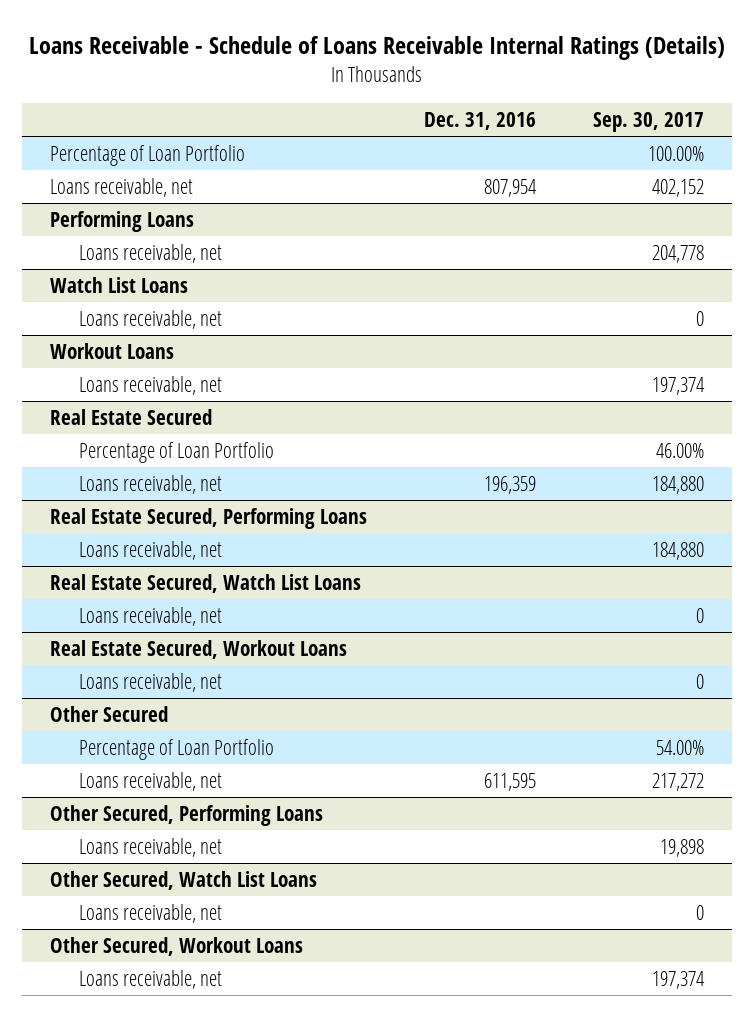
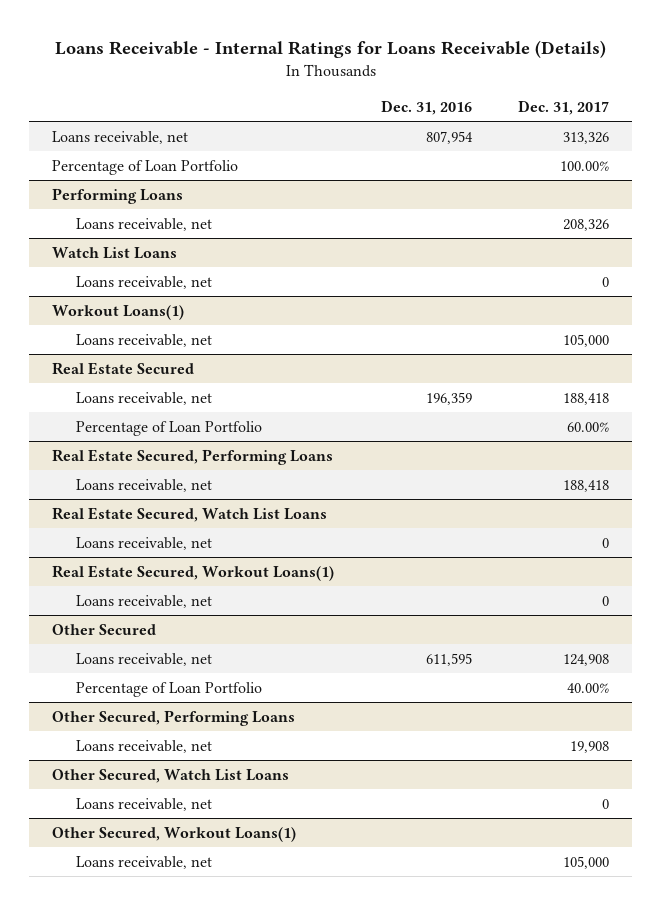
[29,36,726,61] Loans Receivable - Schedule of Loans Receivable Internal Ratings (Details) -> [54,39,606,58] Loans Receivable - Internal Ratings for Loans Receivable (Details)
[592,112,704,133] Sep. 30, 2017 -> none
none -> [518,99,610,115] Dec. 31, 2017
[50,145,246,167] Percentage of Loan Portfolio -> [51,159,238,175] Percentage of Loan Portfolio
[50,343,175,360] Workout Loans -> [51,304,184,320] Workout Loans(1)
[78,442,274,464] Percentage of Loan Portfolio -> [75,420,262,436] Percentage of Loan Portfolio
[50,640,348,660] Real Estate Secured, Workout Loans -> [51,564,334,581] Real Estate Secured, Workout Loans(1)
[78,739,274,761] Percentage of Loan Portfolio -> [75,681,262,697] Percentage of Loan Portfolio
[50,937,304,957] Other Secured, Workout Loans -> [51,826,296,842] Other Secured, Workout Loans(1)

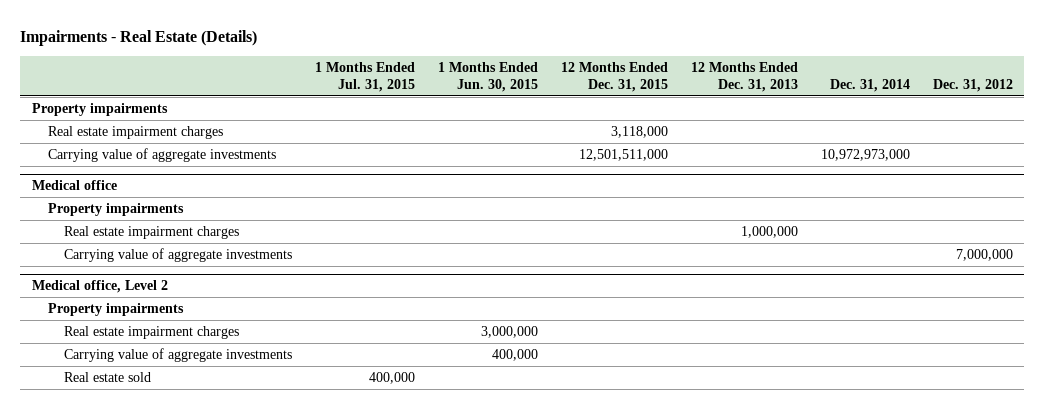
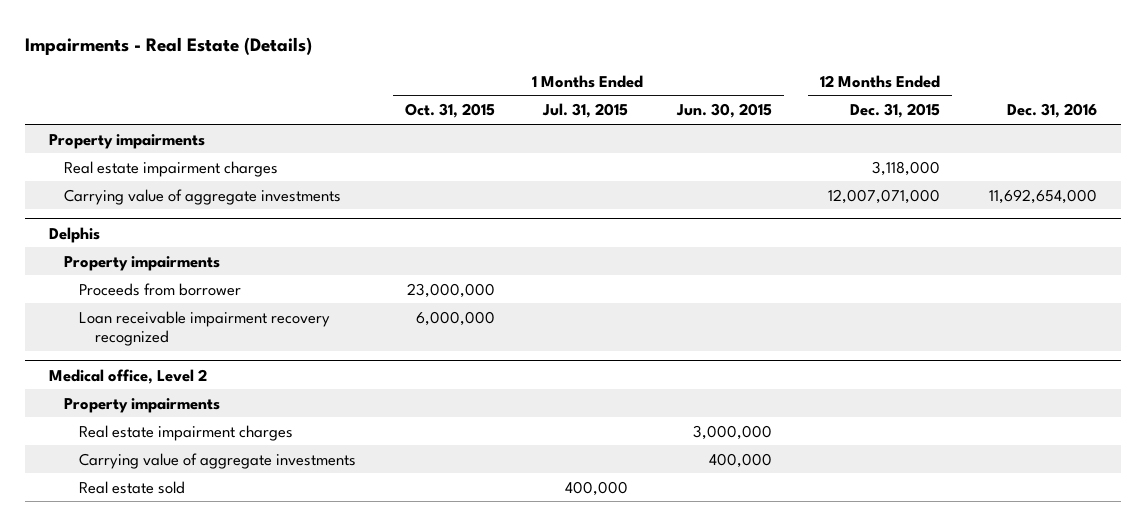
[690,61,798,93] 12 Months Ended Dec. 31, 2013 -> none
[829,79,910,93] Dec. 31, 2014 -> none
[932,79,1013,93] Dec. 31, 2012 -> none
none -> [404,103,495,119] Oct. 31, 2015
none -> [1006,103,1097,119] Dec. 31, 2016
[31,180,117,191] Medical office -> none
[47,202,184,216] Property impairments -> none
[63,225,239,239] Real estate impairment charges -> none
[63,247,292,262] Carrying value of aggregate investments -> none
[578,148,668,161] 12,501,511,000 -> [828,188,941,204] 12,007,071,000
none -> [48,226,100,243] Delphis
none -> [64,255,221,271] Property impairments
none -> [79,282,242,296] Proceeds from borrower
none -> [79,310,331,347] Loan receivable impairment recovery recognized

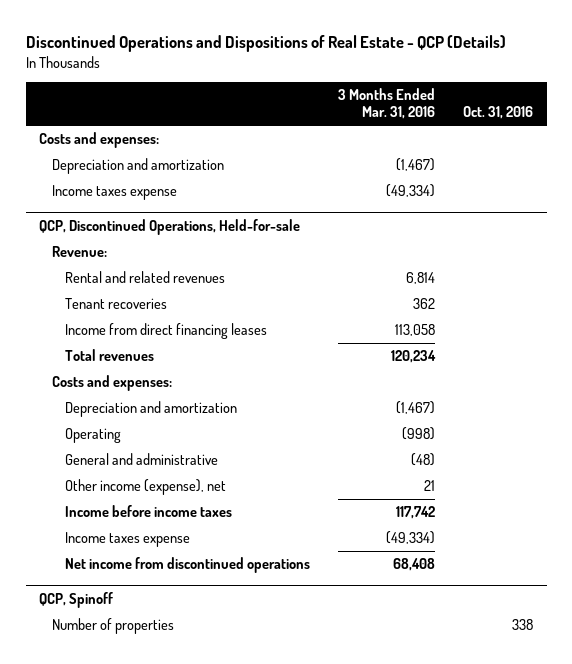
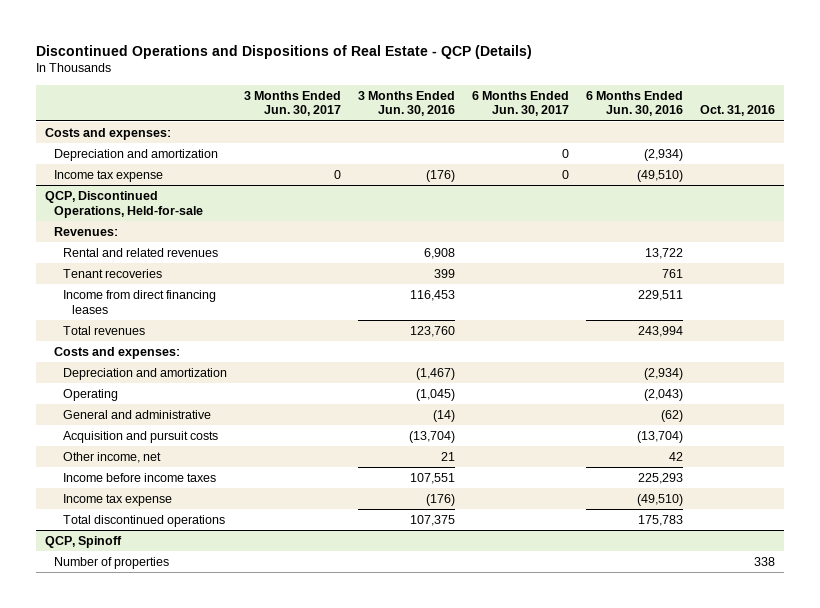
[338,88,436,120] 3 Months Ended Mar. 31, 2016 -> none
none -> [244,90,342,117] 3 Months Ended Jun. 30, 2017
none -> [358,90,456,117] 3 Months Ended Jun. 30, 2016
none -> [472,90,570,117] 6 Months Ended Jun. 30, 2017
none -> [586,90,684,117] 6 Months Ended Jun. 30, 2016
[52,185,178,201] Income taxes expense -> [54,170,164,183] Income tax expense
[52,246,108,258] Revenue: -> [54,227,119,237] Revenues:
none -> [63,431,219,444] Acquisition and pursuit costs
[65,479,227,496] Other income (expense), net -> [63,452,162,464] Other income, net
[65,532,191,548] Income taxes expense -> [63,494,173,507] Income tax expense
[65,557,311,574] Net income from discontinued operations -> [63,515,226,528] Total discontinued operations

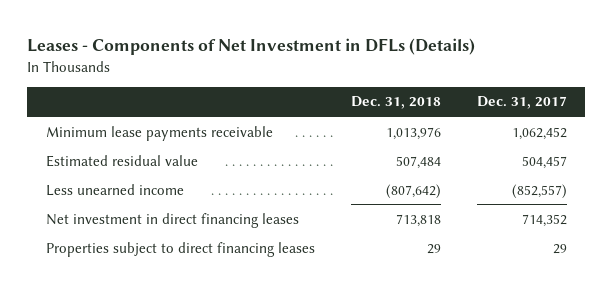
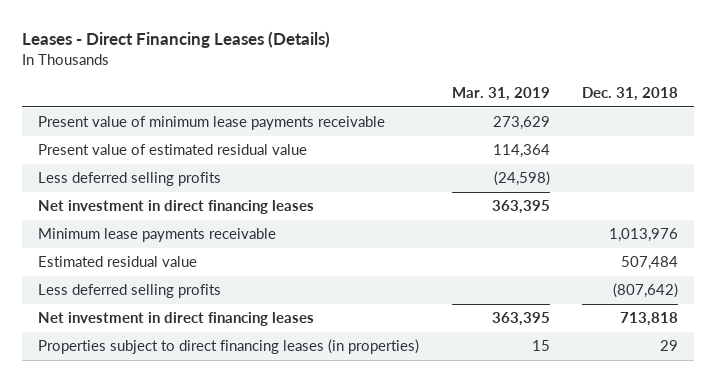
[27,38,476,56] Leases - Components of Net Investment in DFLs (Details) -> [22,30,331,48] Leases - Direct Financing Leases (Details)
[476,96,567,110] Dec. 31, 2017 -> none
none -> [451,87,550,102] Mar. 31, 2019
none -> [38,116,386,131] Present value of minimum lease payments receivable
none -> [38,144,308,156] Present value of estimated residual value
none -> [38,172,222,187] Less deferred selling profits
none -> [38,200,315,215] Net investment in direct financing leases
[45,183,184,196] Less unearned income -> [38,284,222,299] Less deferred selling profits
[45,241,315,257] Properties subject to direct financing leases -> [38,339,420,355] Properties subject to direct financing leases (in properties)

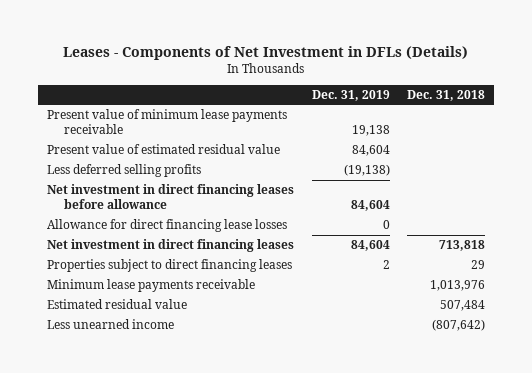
[22,30,331,48] Leases - Direct Financing Leases (Details) -> [63,45,469,60] Leases - Components of Net Investment in DFLs (Details)
[451,87,550,102] Mar. 31, 2019 -> none
none -> [311,89,390,101] Dec. 31, 2019
[38,200,315,215] Net investment in direct financing leases -> [46,184,294,210] Net investment in direct financing leases before allowance
none -> [46,219,287,233] Allowance for direct financing lease losses
[38,312,315,327] Net investment in direct financing leases -> [46,239,294,253] Net investment in direct financing leases
none -> [46,259,292,273] Properties subject to direct financing leases
[38,339,420,355] Properties subject to direct financing leases (in properties) -> none
[38,284,222,299] Less deferred selling profits -> [46,319,174,330] Less unearned income

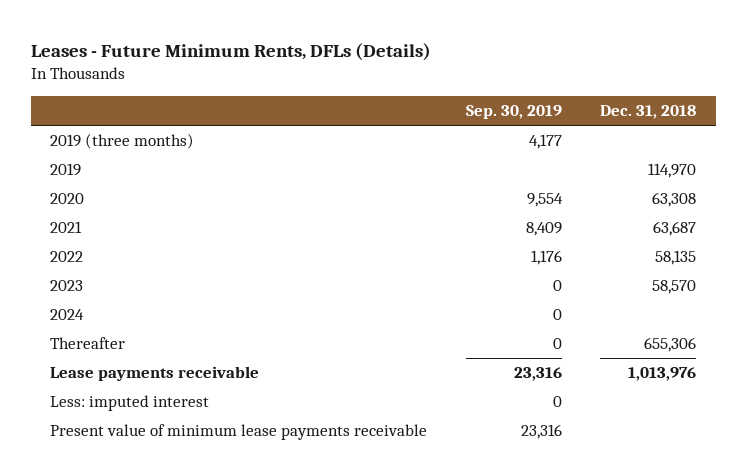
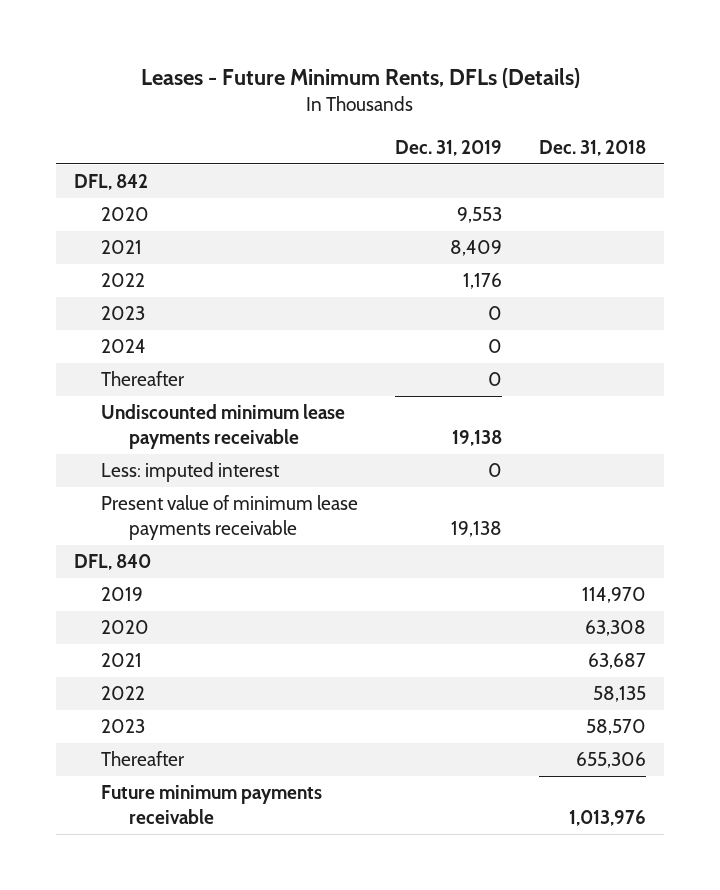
[465,105,562,120] Sep. 30, 2019 -> none
none -> [395,139,503,156] Dec. 31, 2019
[50,133,195,150] 2019 (three months) -> none
none -> [74,174,149,191] DFL, 842
none -> [101,207,150,222] 2020
none -> [101,240,143,255] 2021
none -> [101,273,146,288] 2022
none -> [101,306,146,321] 2023
[50,309,85,321] 2024 -> [101,339,147,354] 2024
none -> [101,371,186,387] Thereafter
none -> [101,404,346,449] Undiscounted minimum lease payments receivable
[50,395,210,412] Less: imputed interest -> [101,462,281,483] Less: imputed interest
[50,424,428,441] Present value of minimum lease payments receivable -> [101,495,359,540] Present value of minimum lease payments receivable
none -> [74,554,152,571] DFL, 840
[50,366,260,382] Lease payments receivable -> [101,785,323,824] Future minimum payments receivable

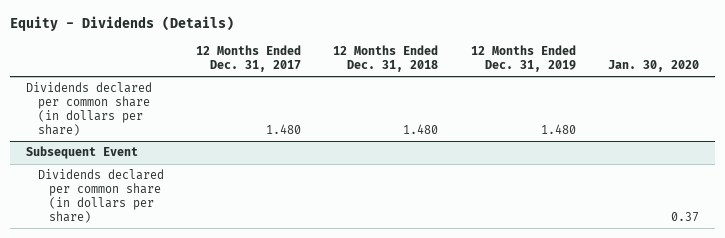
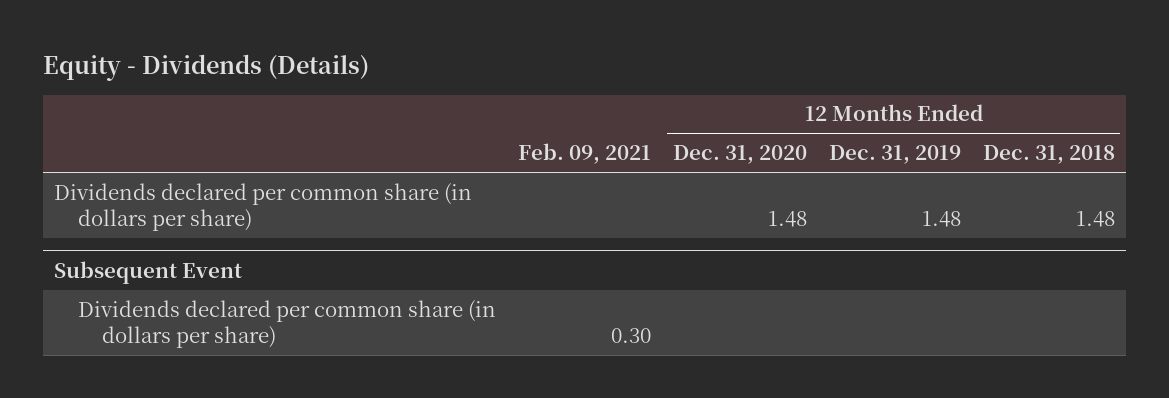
[195,44,301,72] 12 Months Ended Dec. 31, 2017 -> none
[608,59,700,72] Jan. 30, 2020 -> none
none -> [517,143,651,165] Feb. 09, 2021
none -> [672,145,807,165] Dec. 31, 2020
[403,123,439,134] 1.480 -> [1075,210,1115,227] 1.48
[540,123,576,134] 1.480 -> [921,210,961,227] 1.48

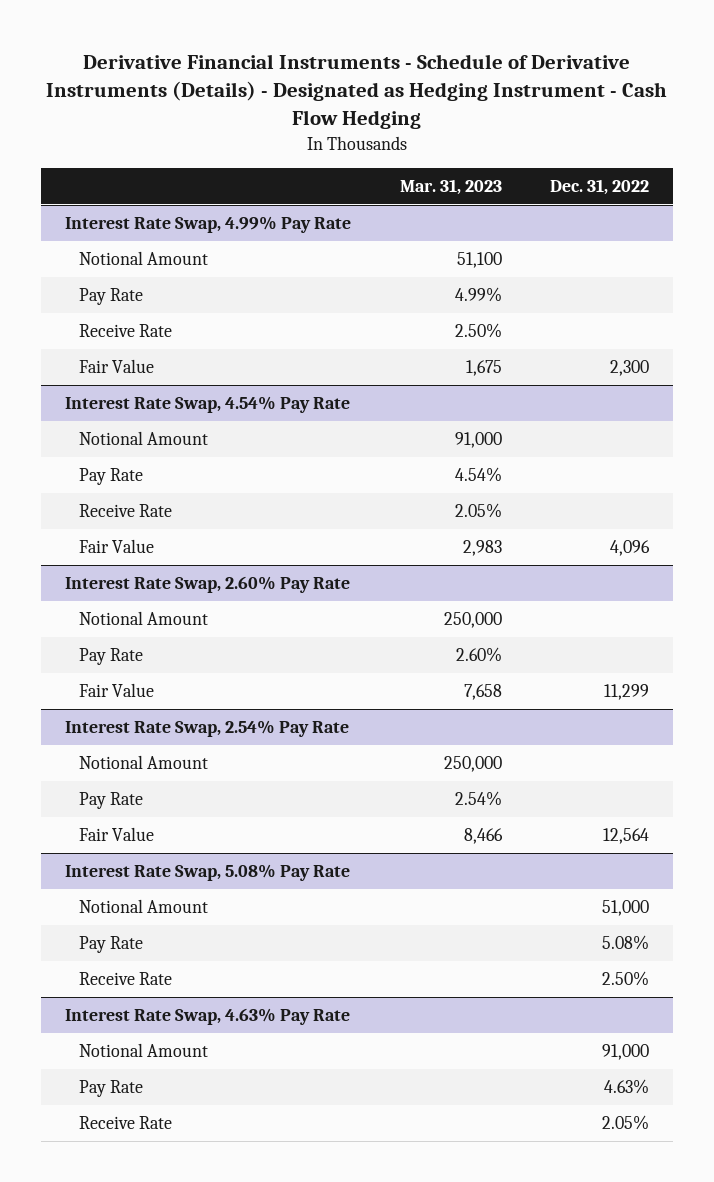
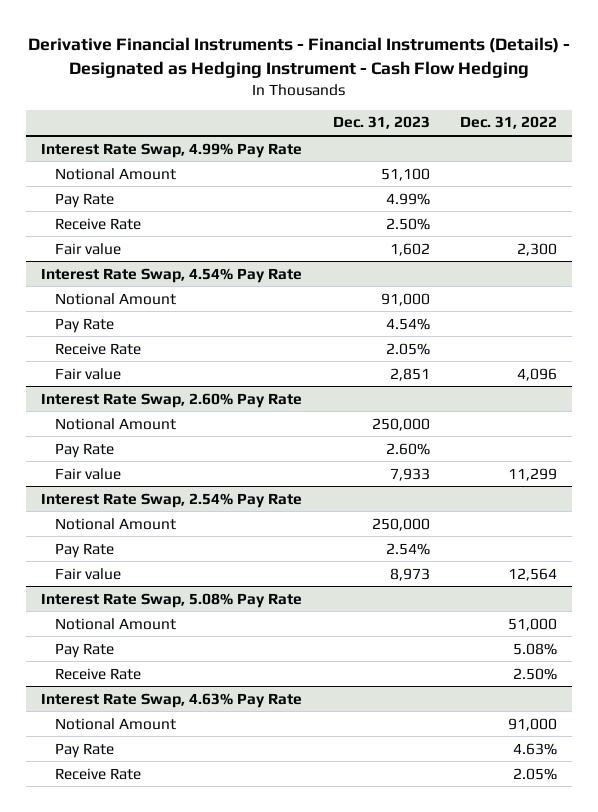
[46,54,668,130] Derivative Financial Instruments - Schedule of Derivative Instruments (Details) - Designated as Hedging Instrument - Cash Flow Hedging -> [28,37,571,78] Derivative Financial Instruments - Financial Instruments (Details) - Designated as Hedging Instrument - Cash Flow Hedging
[399,179,502,196] Mar. 31, 2023 -> none
none -> [332,116,430,130] Dec. 31, 2023
[78,359,154,374] Fair Value -> [54,242,121,255] Fair value
[78,539,154,554] Fair Value -> [54,367,121,380] Fair value
[78,683,154,698] Fair Value -> [54,467,121,480] Fair value
[78,827,154,842] Fair Value -> [54,567,121,580] Fair value

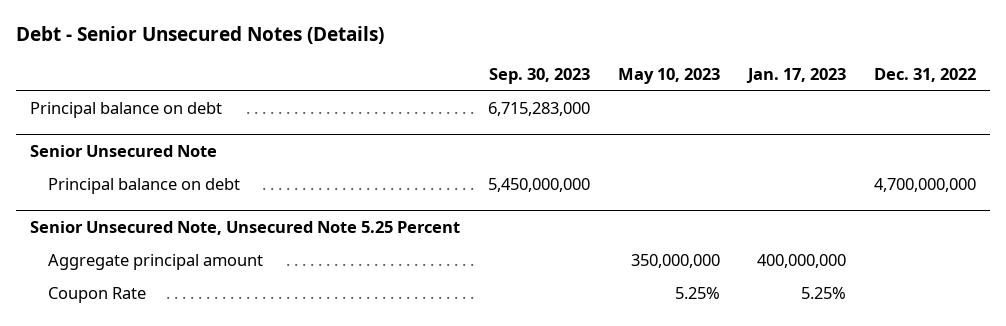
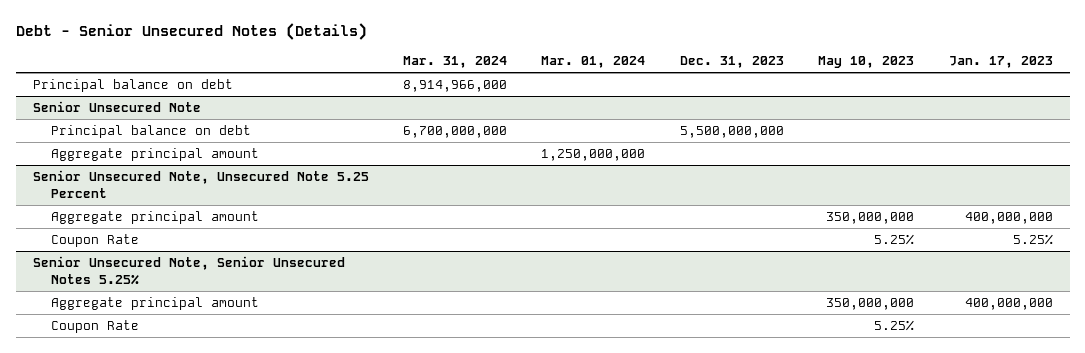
[488,68,590,85] Sep. 30, 2023 -> none
[873,68,976,83] Dec. 31, 2022 -> none
none -> [403,56,508,69] Mar. 31, 2024
none -> [541,56,646,69] Mar. 01, 2024
none -> [679,56,784,69] Dec. 31, 2023
none -> [50,148,259,162] Aggregate principal amount
none -> [32,256,345,286] Senior Unsecured Note, Senior Unsecured Notes 5.25%
none -> [50,297,259,311] Aggregate principal amount
none -> [50,320,139,334] Coupon Rate

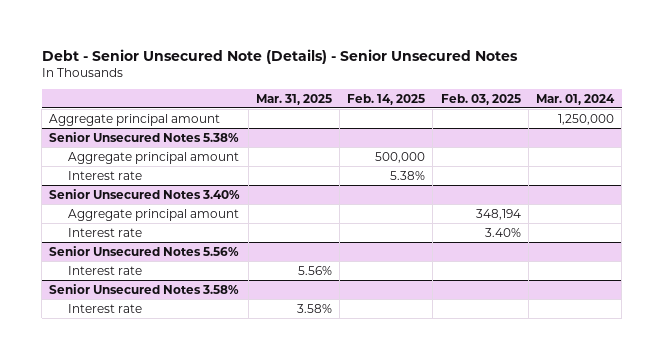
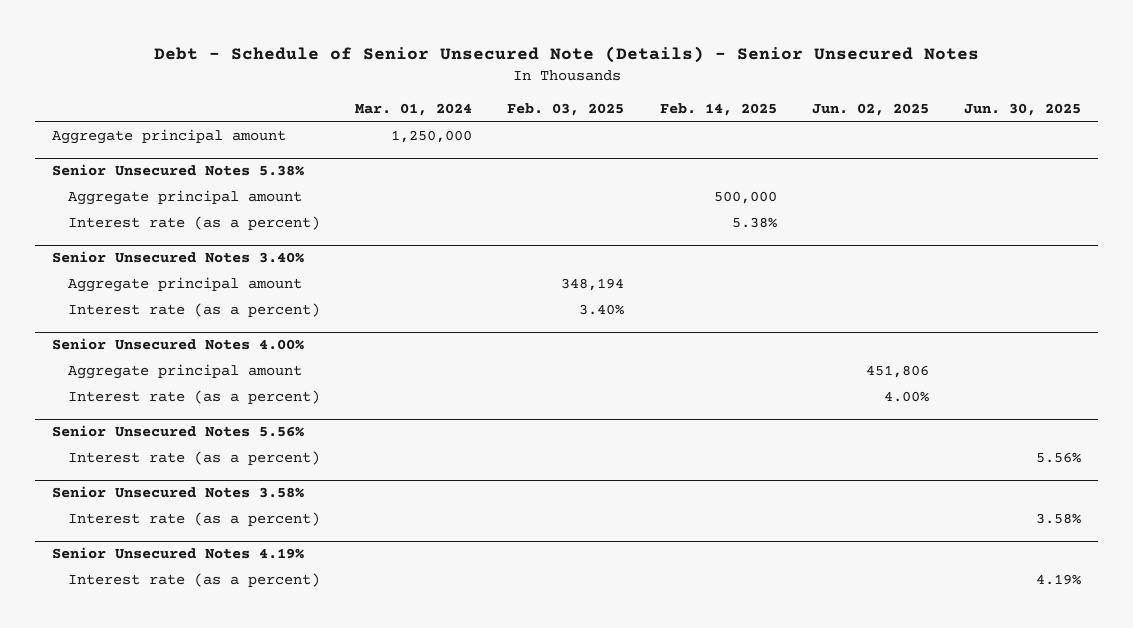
[41,48,518,64] Debt - Senior Unsecured Note (Details) - Senior Unsecured Notes -> [153,45,979,63] Debt - Schedule of Senior Unsecured Note (Details) - Senior Unsecured Notes
[255,93,332,105] Mar. 31, 2025 -> none
none -> [811,103,929,117] Jun. 02, 2025
none -> [963,103,1081,117] Jun. 30, 2025
[68,170,143,180] Interest rate -> [68,216,321,231] Interest rate (as a percent)
[68,227,143,237] Interest rate -> [68,303,321,318] Interest rate (as a percent)
none -> [52,338,305,351] Senior Unsecured Notes 4.00%
none -> [68,364,303,380] Aggregate principal amount
none -> [68,390,321,405] Interest rate (as a percent)
[68,265,143,275] Interest rate -> [68,451,321,466] Interest rate (as a percent)
[68,303,143,313] Interest rate -> [68,512,321,527] Interest rate (as a percent)
none -> [52,547,305,560] Senior Unsecured Notes 4.19%
none -> [68,573,321,588] Interest rate (as a percent)

